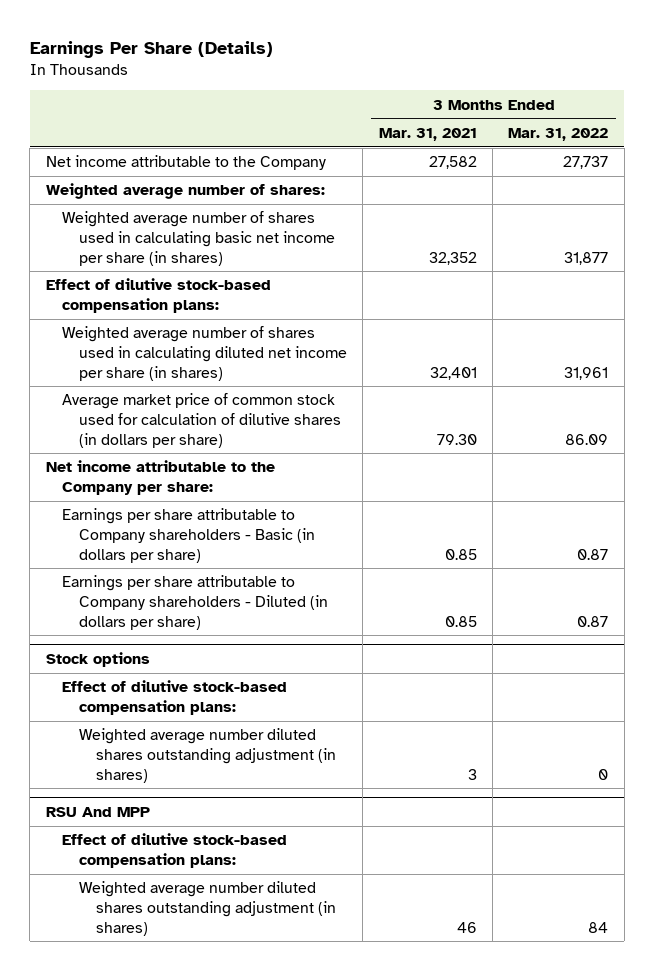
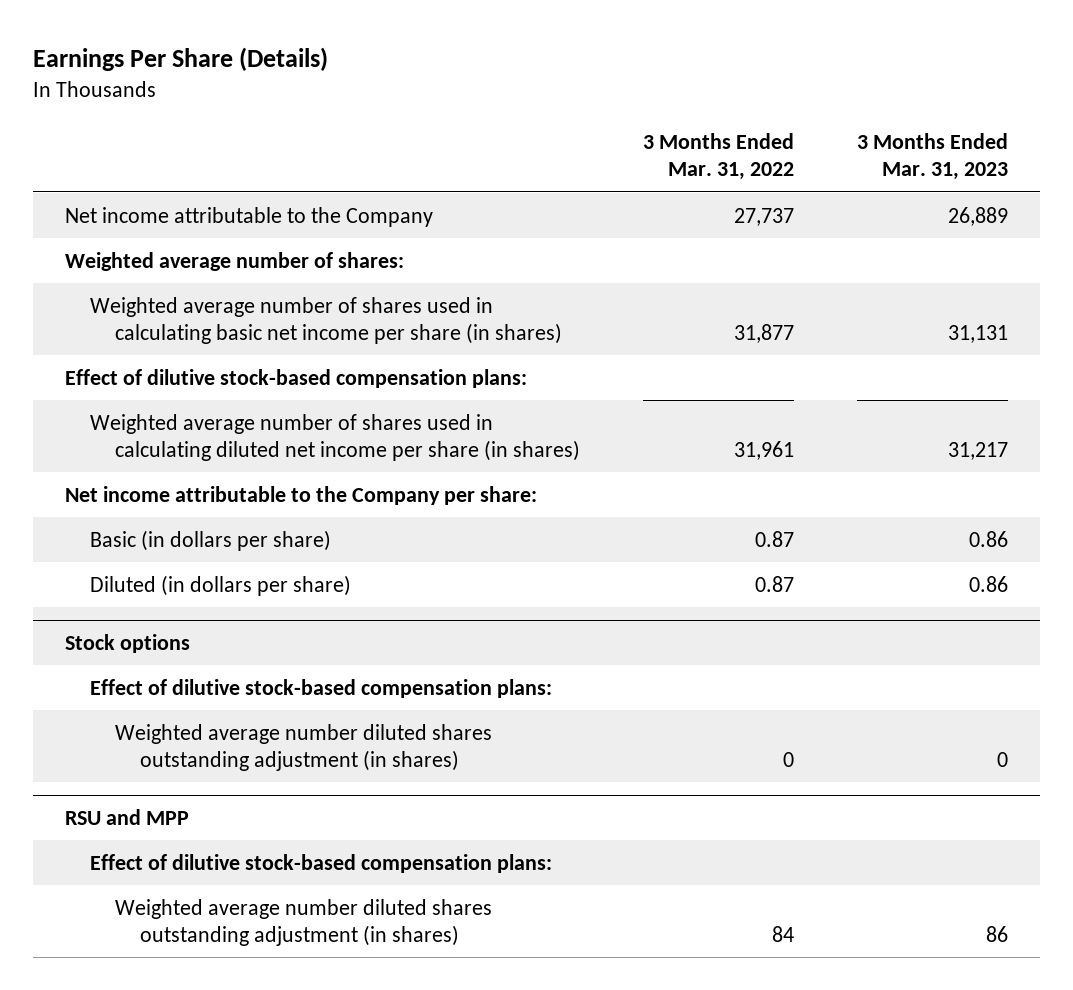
[378,127,477,141] Mar. 31, 2021 -> none
none -> [857,133,1009,181] 3 Months Ended Mar. 31, 2023
[62,393,342,448] Average market price of common stock used for calculation of dilutive shares (in dollars per share) -> none
[62,508,316,563] Earnings per share attributable to Company shareholders - Basic (in dollars per share) -> [89,529,331,551] Basic (in dollars per share)
[62,575,329,630] Earnings per share attributable to Company shareholders - Diluted (in dollars per share) -> [89,574,351,596] Diluted (in dollars per share)
[45,807,150,818] RSU And MPP -> [64,809,189,826] RSU and MPP

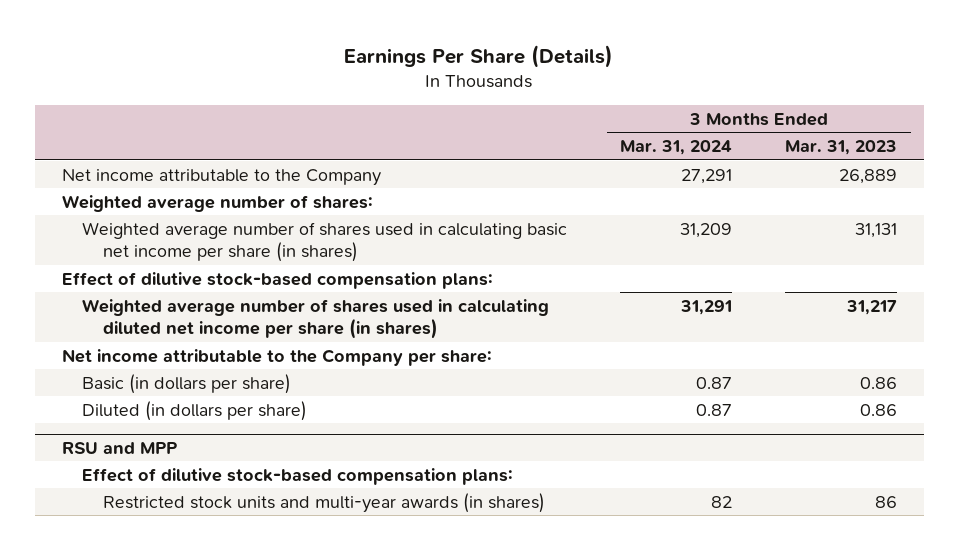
[643,133,795,181] 3 Months Ended Mar. 31, 2022 -> none
none -> [620,140,733,156] Mar. 31, 2024
[64,634,190,654] Stock options -> none
[89,678,552,698] Effect of dilutive stock-based compensation plans: -> none
[114,723,492,771] Weighted average number diluted shares outstanding adjustment (in shares) -> none
[114,898,492,946] Weighted average number diluted shares outstanding adjustment (in shares) -> [103,492,546,513] Restricted stock units and multi-year awards (in shares)

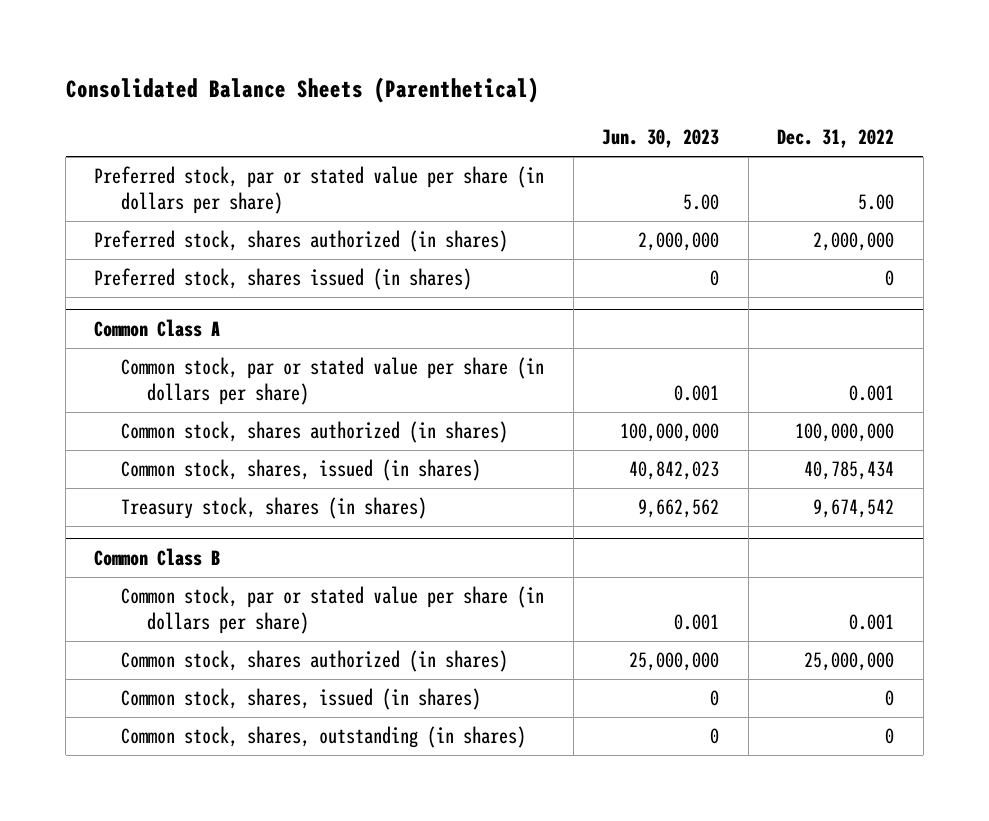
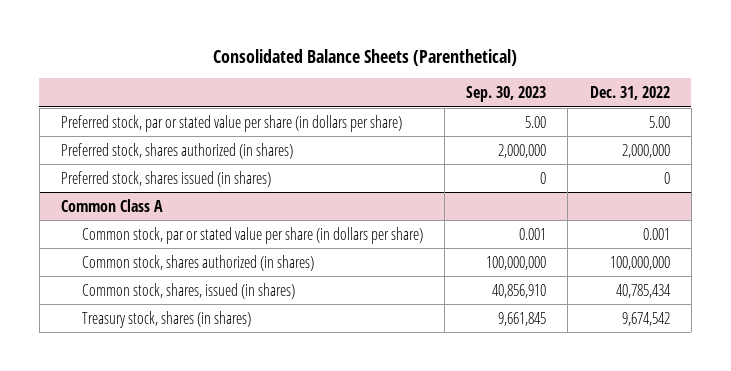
[602,129,720,149] Jun. 30, 2023 -> none
none -> [466,85,547,102] Sep. 30, 2023
[94,548,221,567] Common Class B -> none
[120,586,544,635] Common stock, par or stated value per share (in dollars per share) -> none
[120,650,508,673] Common stock, shares authorized (in shares) -> none
[120,688,481,711] Common stock, shares, issued (in shares) -> none
[120,726,526,749] Common stock, shares, outstanding (in shares) -> none

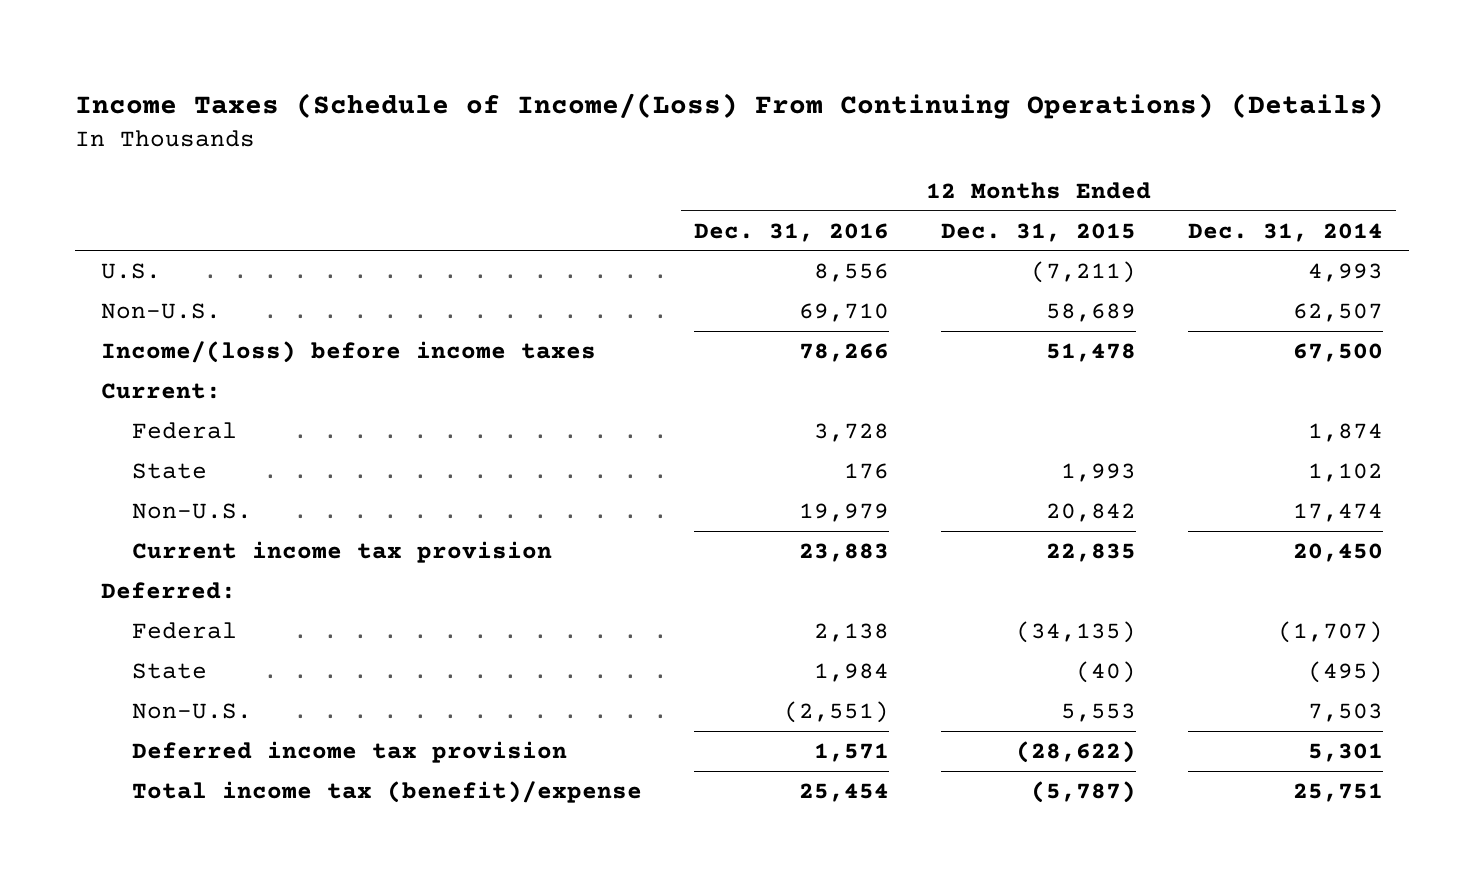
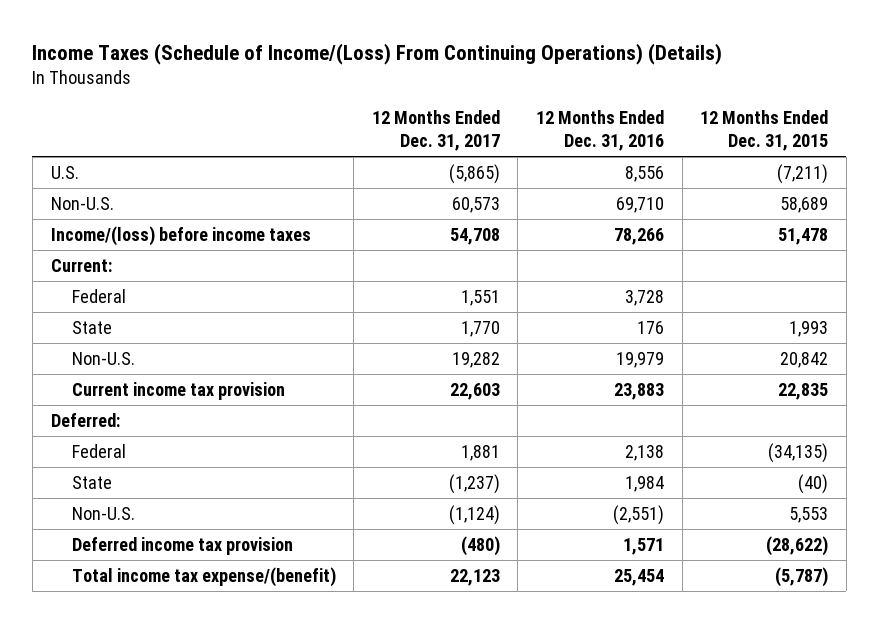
[1188,222,1384,242] Dec. 31, 2014 -> none
none -> [371,110,500,151] 12 Months Ended Dec. 31, 2017
[131,781,642,804] Total income tax (benefit)/expense -> [71,566,336,587] Total income tax expense/(benefit)

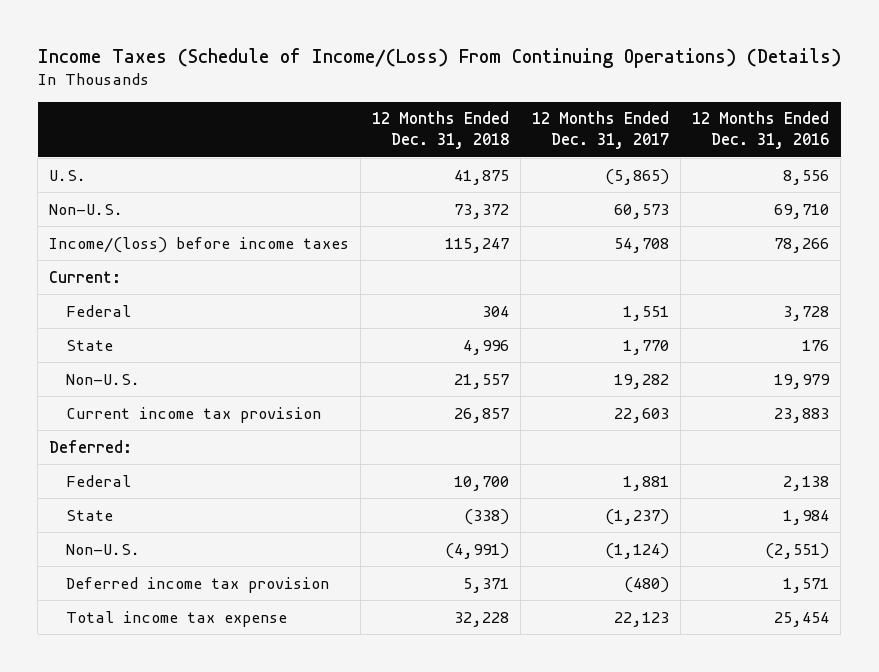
[700,110,829,151] 12 Months Ended Dec. 31, 2015 -> none
none -> [372,111,510,150] 12 Months Ended Dec. 31, 2018
[71,566,336,587] Total income tax expense/(benefit) -> [66,610,288,627] Total income tax expense

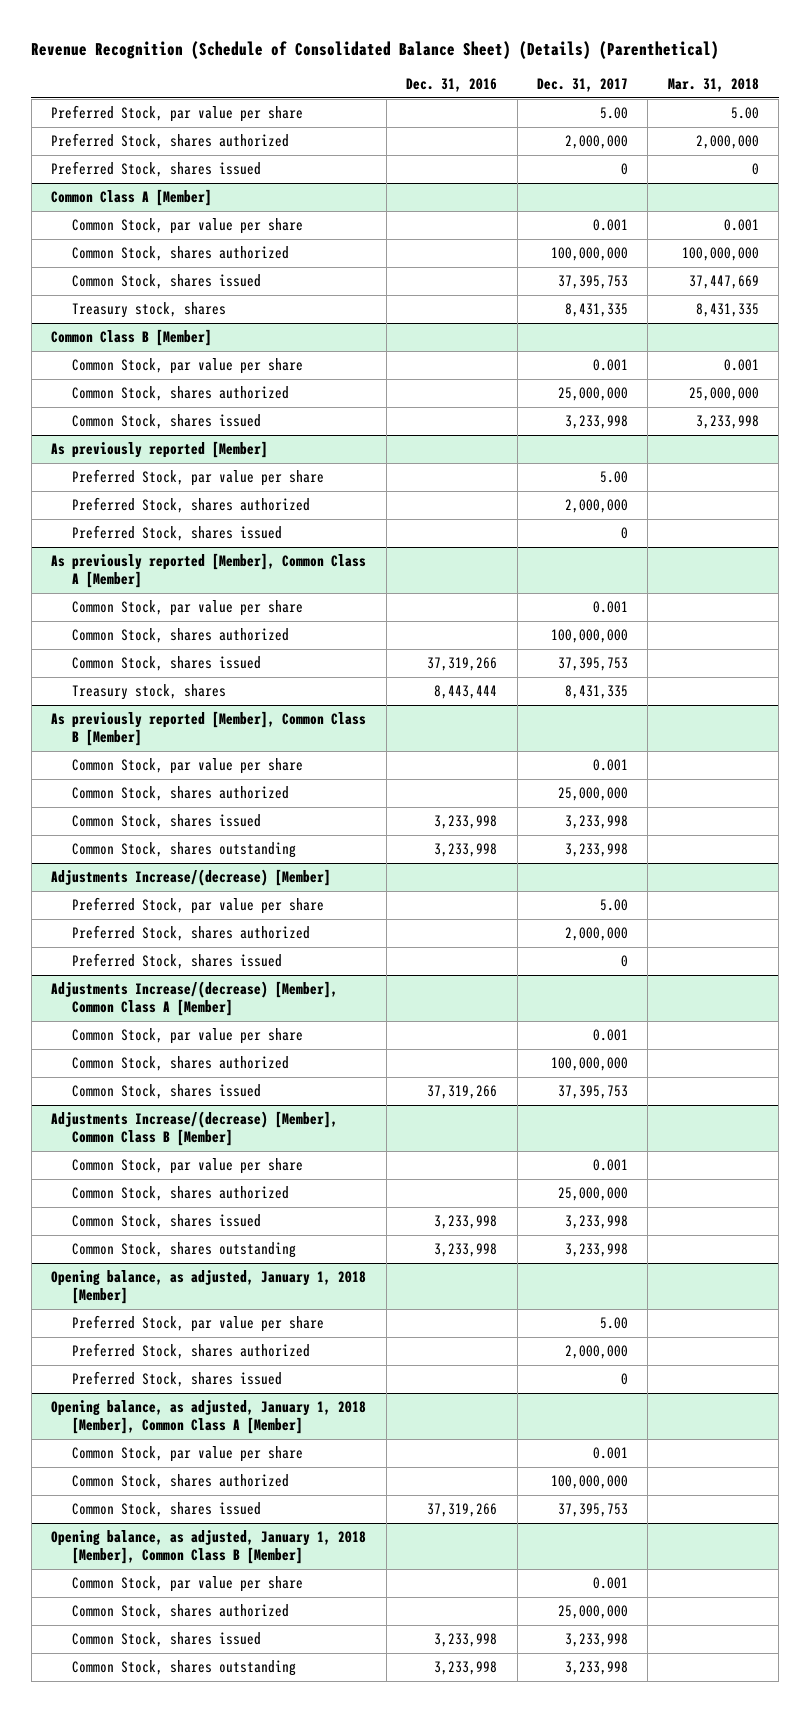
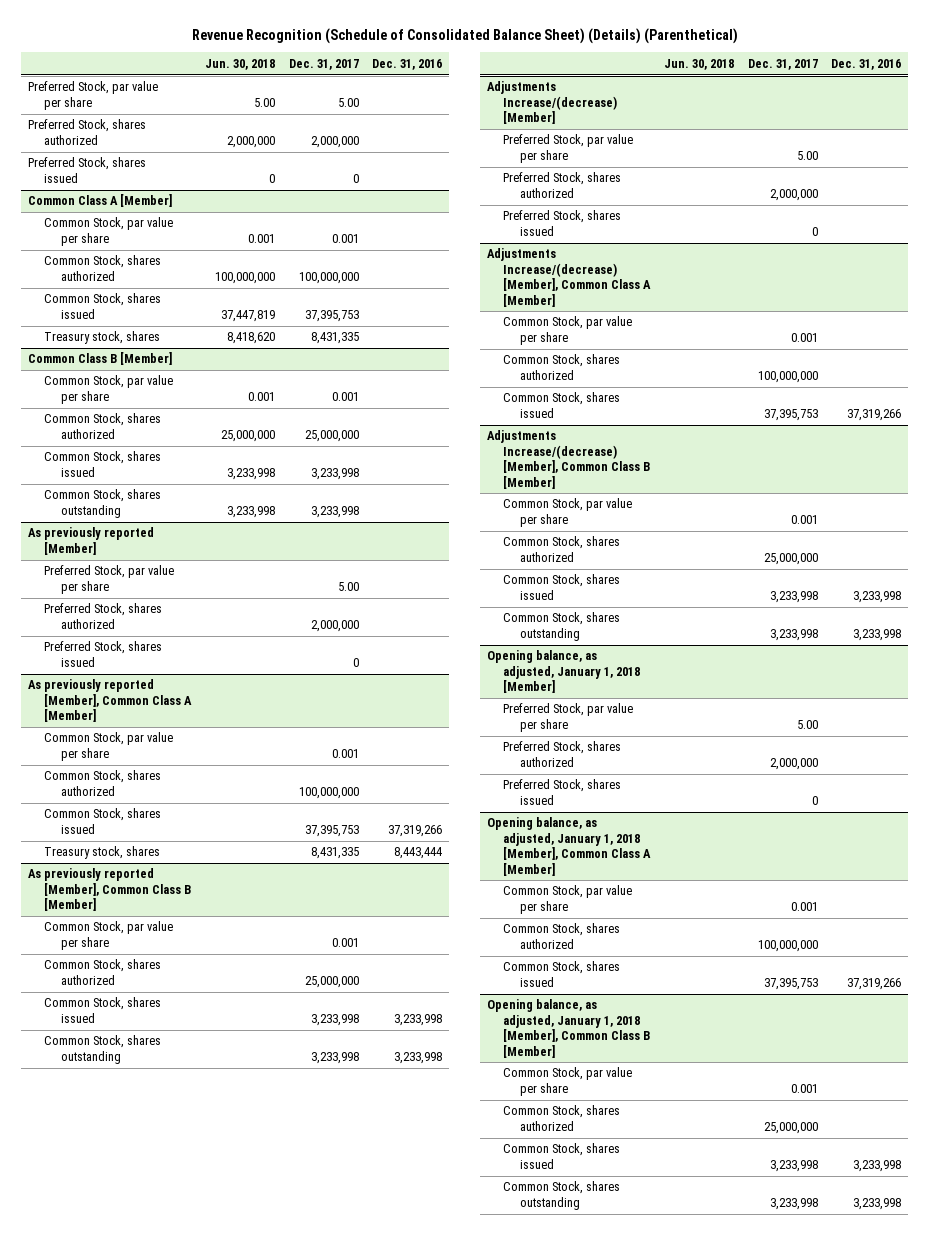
[667,77,759,92] Mar. 31, 2018 -> none
none -> [205,58,276,70] Jun. 30, 2018
none -> [44,489,162,518] Common Stock, shares outstanding

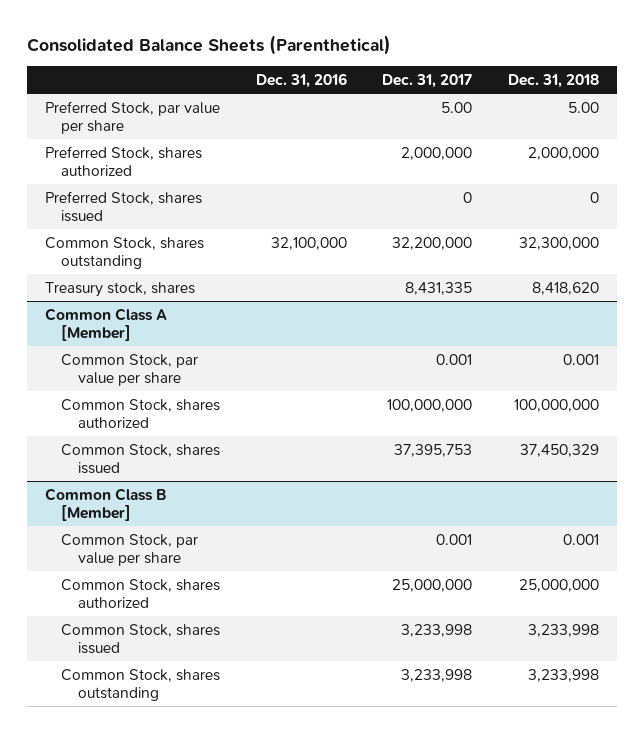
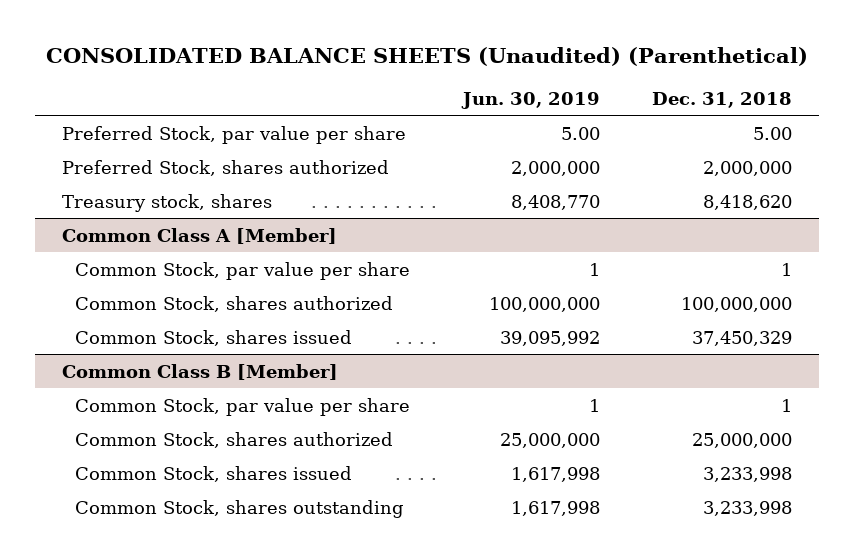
[27,34,392,55] Consolidated Balance Sheets (Parenthetical) -> [46,47,809,67] CONSOLIDATED BALANCE SHEETS (Unaudited) (Parenthetical)
[255,72,347,88] Dec. 31, 2016 -> none
[382,73,473,88] Dec. 31, 2017 -> none
none -> [460,91,600,109] Jun. 30, 2019
[44,190,202,223] Preferred Stock, shares issued -> none
[44,236,204,270] Common Stock, shares outstanding -> none
[563,353,600,365] 0.001 -> [781,262,793,276] 1
[563,533,600,545] 0.001 -> [781,398,793,412] 1

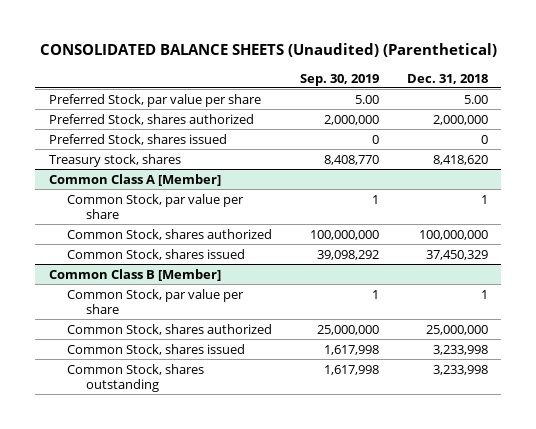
[460,91,600,109] Jun. 30, 2019 -> none
none -> [299,73,379,86] Sep. 30, 2019
none -> [48,133,227,145] Preferred Stock, shares issued

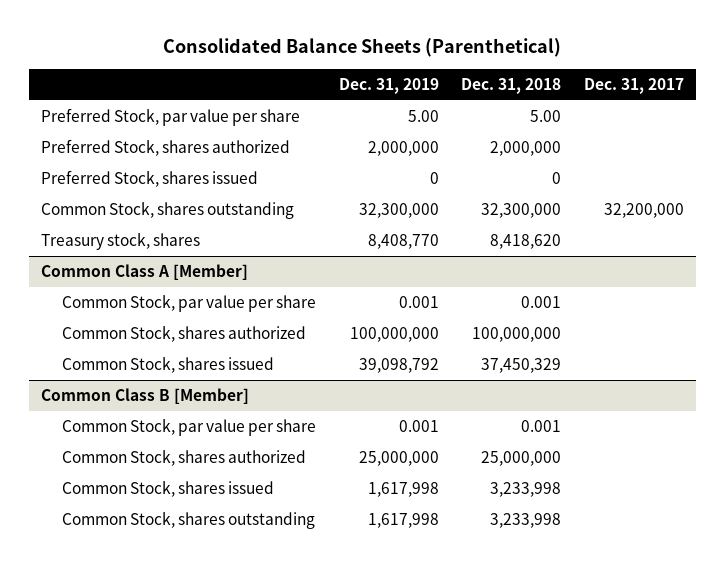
[40,42,498,57] CONSOLIDATED BALANCE SHEETS (Unaudited) (Parenthetical) -> [163,38,562,58] Consolidated Balance Sheets (Parenthetical)
[299,73,379,86] Sep. 30, 2019 -> none
none -> [338,78,439,95] Dec. 31, 2019
none -> [584,78,685,95] Dec. 31, 2017
none -> [40,201,294,219] Common Stock, shares outstanding
[480,194,488,204] 1 -> [521,295,562,308] 0.001
[480,289,488,299] 1 -> [521,419,562,432] 0.001

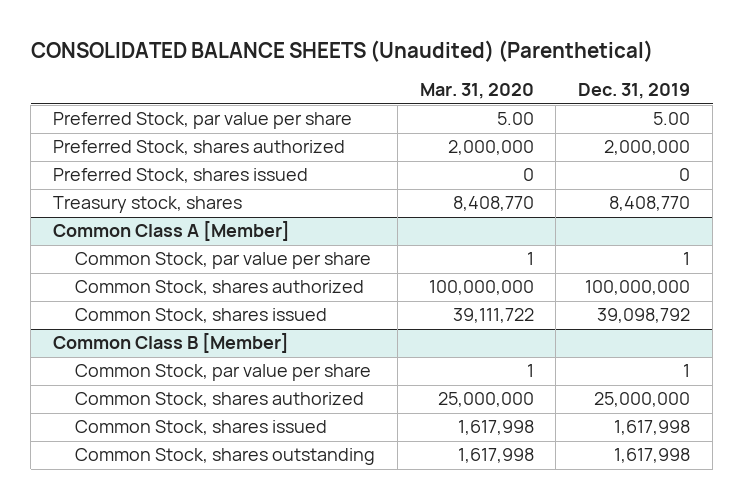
[163,38,562,58] Consolidated Balance Sheets (Parenthetical) -> [30,40,653,63] CONSOLIDATED BALANCE SHEETS (Unaudited) (Parenthetical)
[461,78,562,95] Dec. 31, 2018 -> none
[584,78,685,95] Dec. 31, 2017 -> none
none -> [419,83,534,100] Mar. 31, 2020
[40,201,294,219] Common Stock, shares outstanding -> none
[398,295,439,308] 0.001 -> [683,252,691,266] 1
[398,419,439,432] 0.001 -> [683,364,691,378] 1

